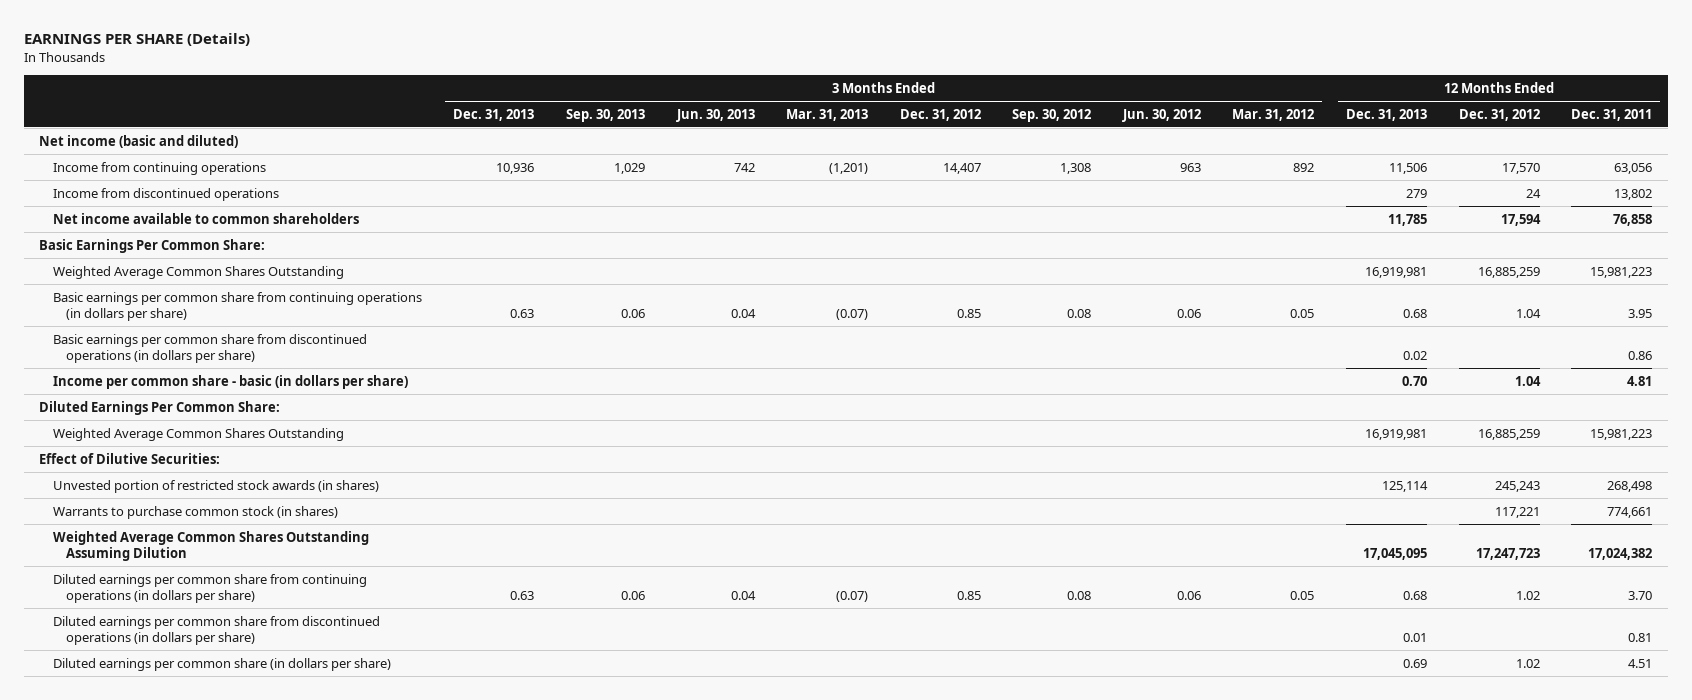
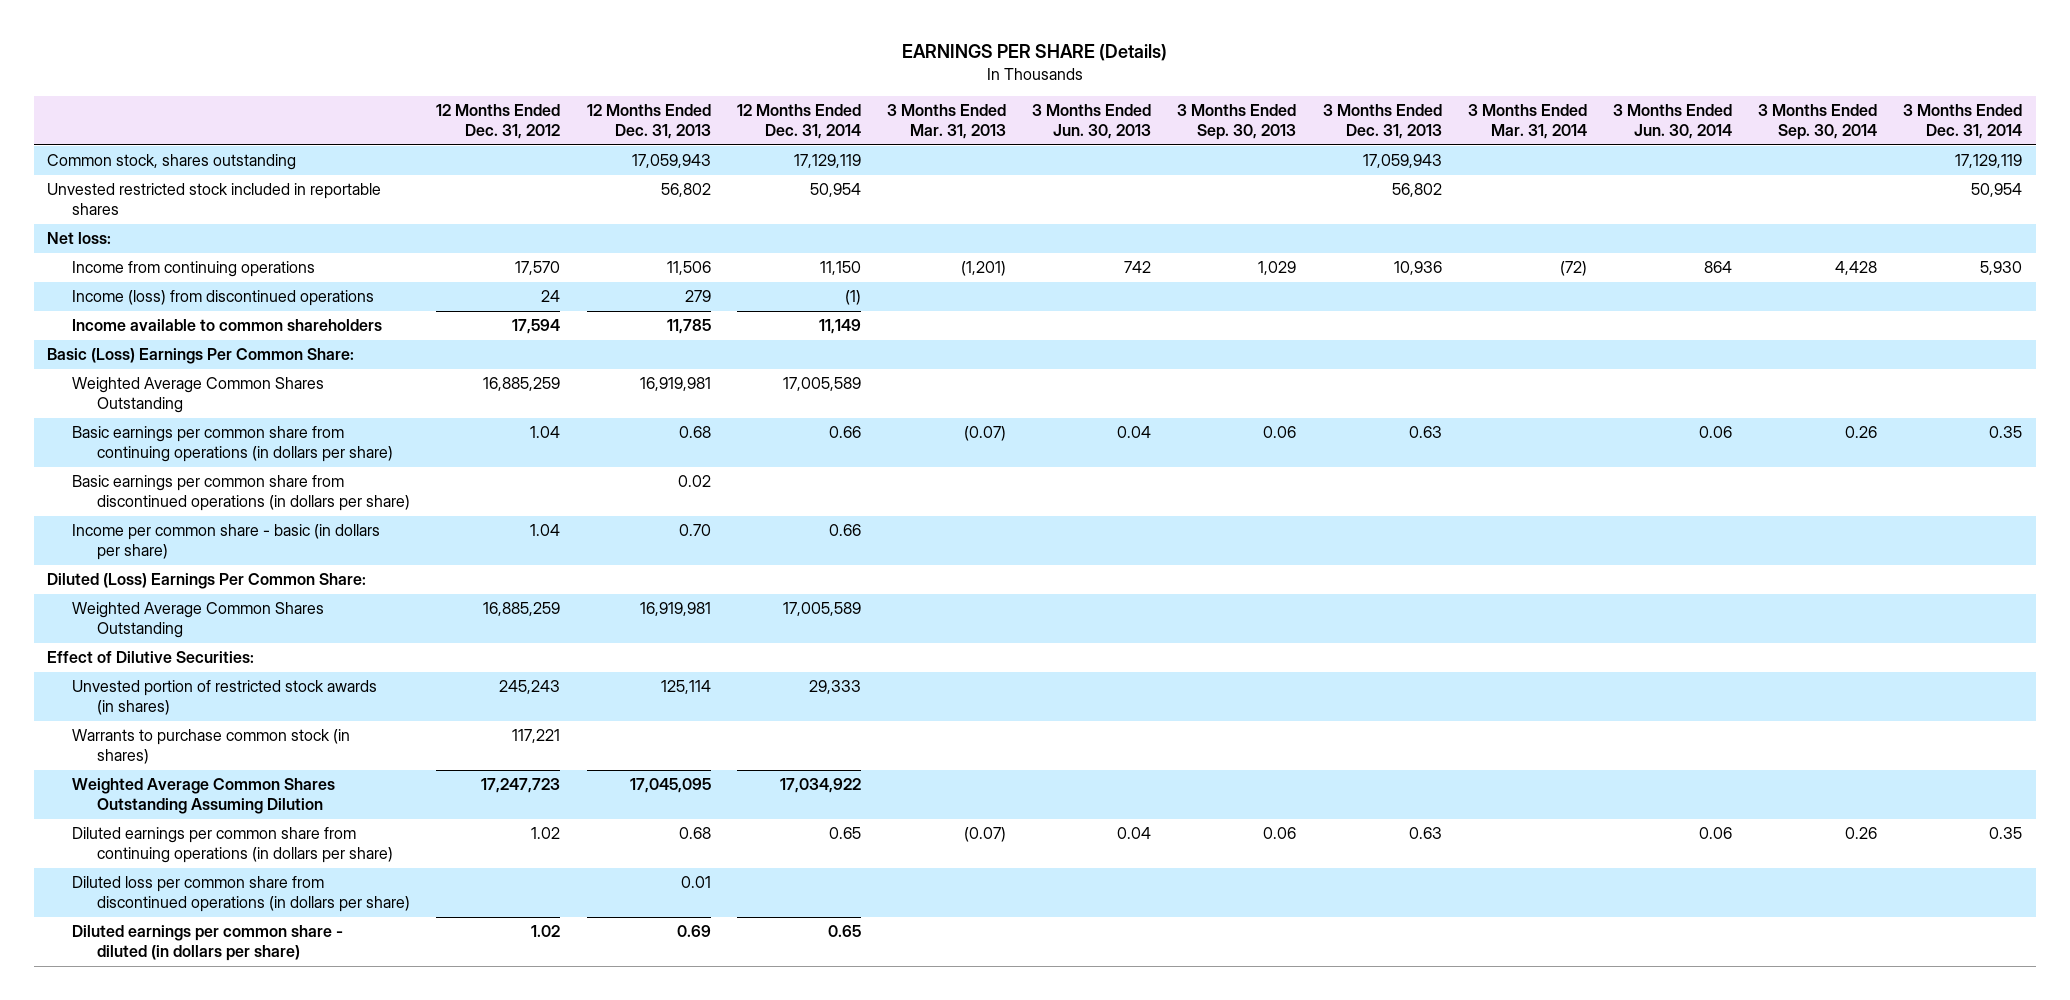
[899,108,981,121] Dec. 31, 2012 -> none
[1012,108,1092,122] Sep. 30, 2012 -> none
[1121,108,1201,122] Jun. 30, 2012 -> none
[1232,108,1315,121] Mar. 31, 2012 -> none
[1571,108,1653,121] Dec. 31, 2011 -> none
none -> [736,103,861,139] 12 Months Ended Dec. 31, 2014
none -> [1467,103,1587,139] 3 Months Ended Mar. 31, 2014
none -> [1613,103,1733,139] 3 Months Ended Jun. 30, 2014
none -> [1758,103,1878,140] 3 Months Ended Sep. 30, 2014
none -> [1903,103,2023,139] 3 Months Ended Dec. 31, 2014
none -> [47,154,297,171] Common stock, shares outstanding
none -> [47,183,382,216] Unvested restricted stock included in reportable shares
[39,134,239,148] Net income (basic and diluted) -> [47,232,112,245] Net loss:
[52,187,279,201] Income from discontinued operations -> [72,290,375,307] Income (loss) from discontinued operations
[52,212,359,224] Net income available to common shareholders -> [72,319,383,332] Income available to common shareholders
[39,238,266,253] Basic Earnings Per Common Share: -> [47,348,355,365] Basic (Loss) Earnings Per Common Share:
[39,400,281,415] Diluted Earnings Per Common Share: -> [47,573,367,590] Diluted (Loss) Earnings Per Common Share:
[52,615,380,646] Diluted earnings per common share from discontinued operations (in dollars per share) -> [72,876,411,913] Diluted loss per common share from discontinued operations (in dollars per share)
[52,657,391,671] Diluted earnings per common share (in dollars per share) -> [72,925,344,962] Diluted earnings per common share - diluted (in dollars per share)

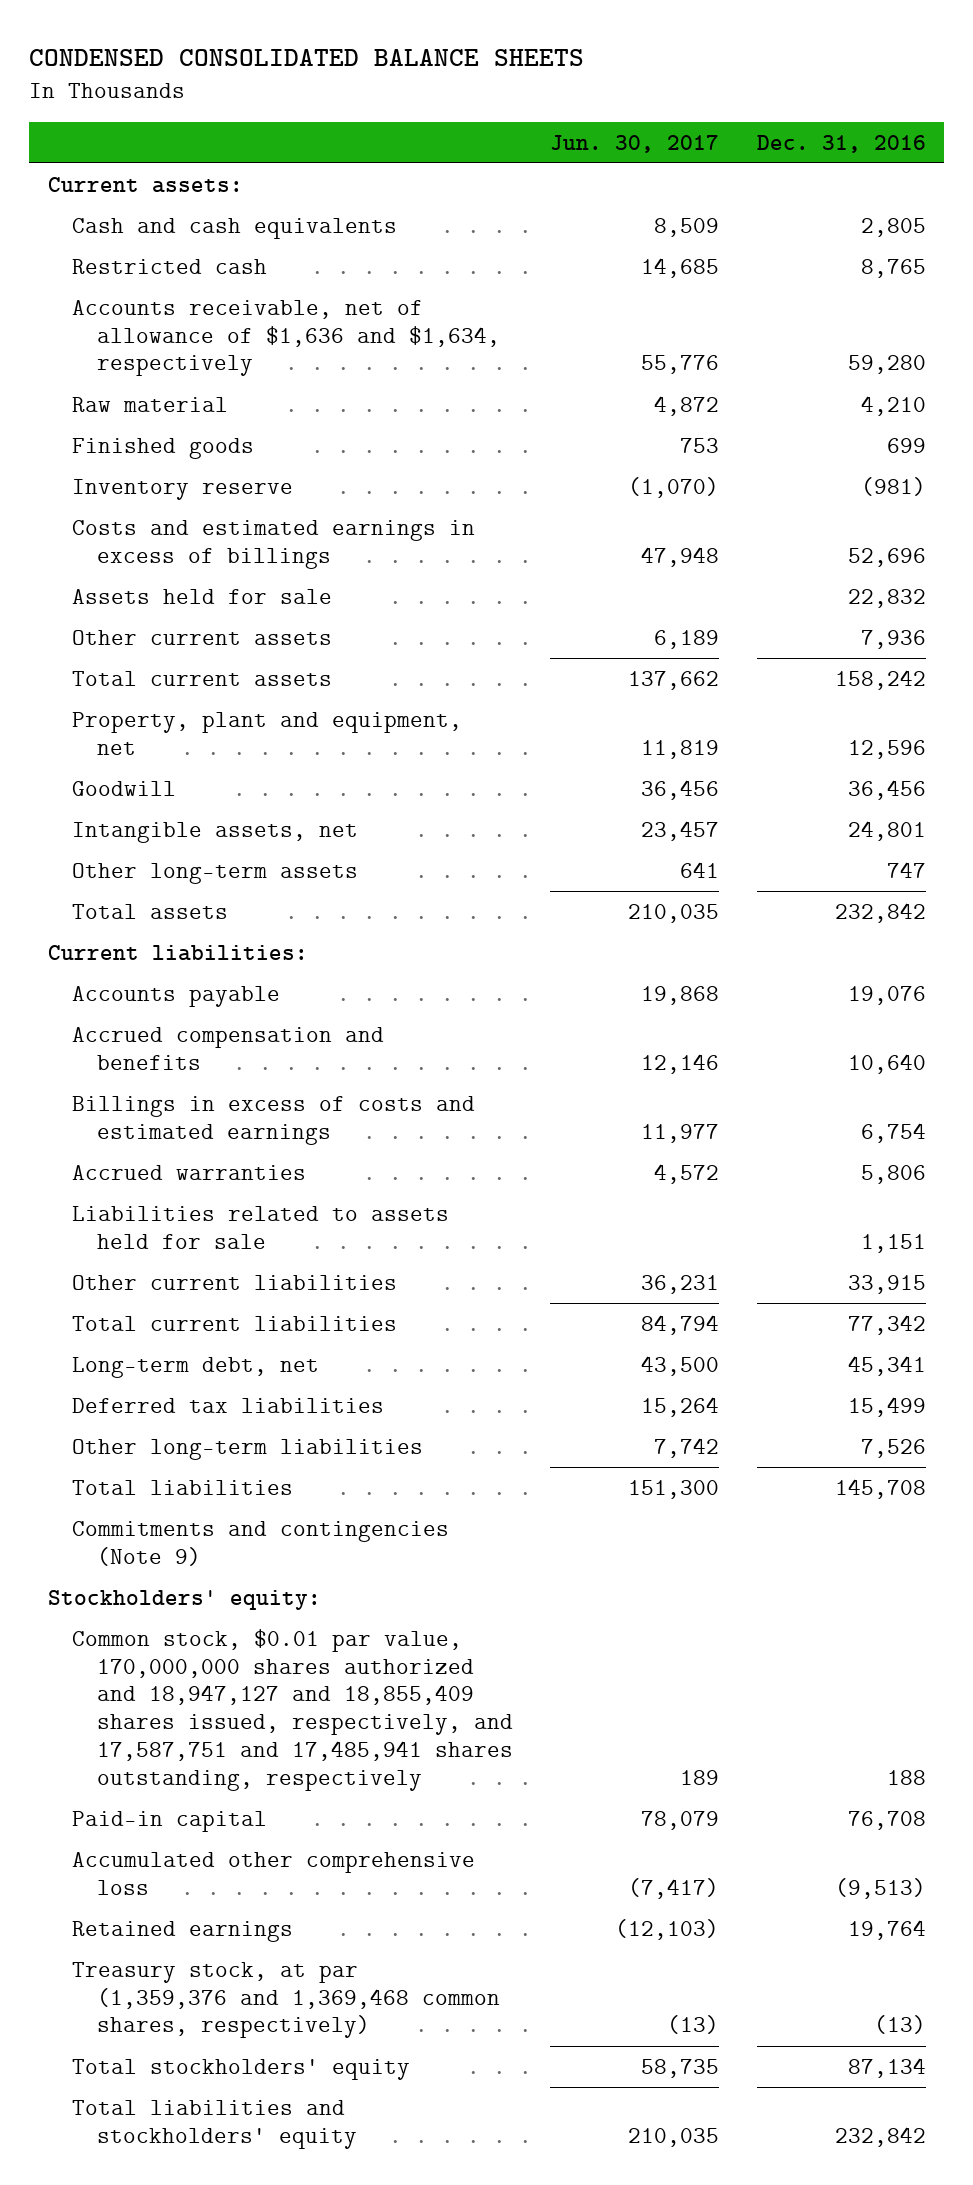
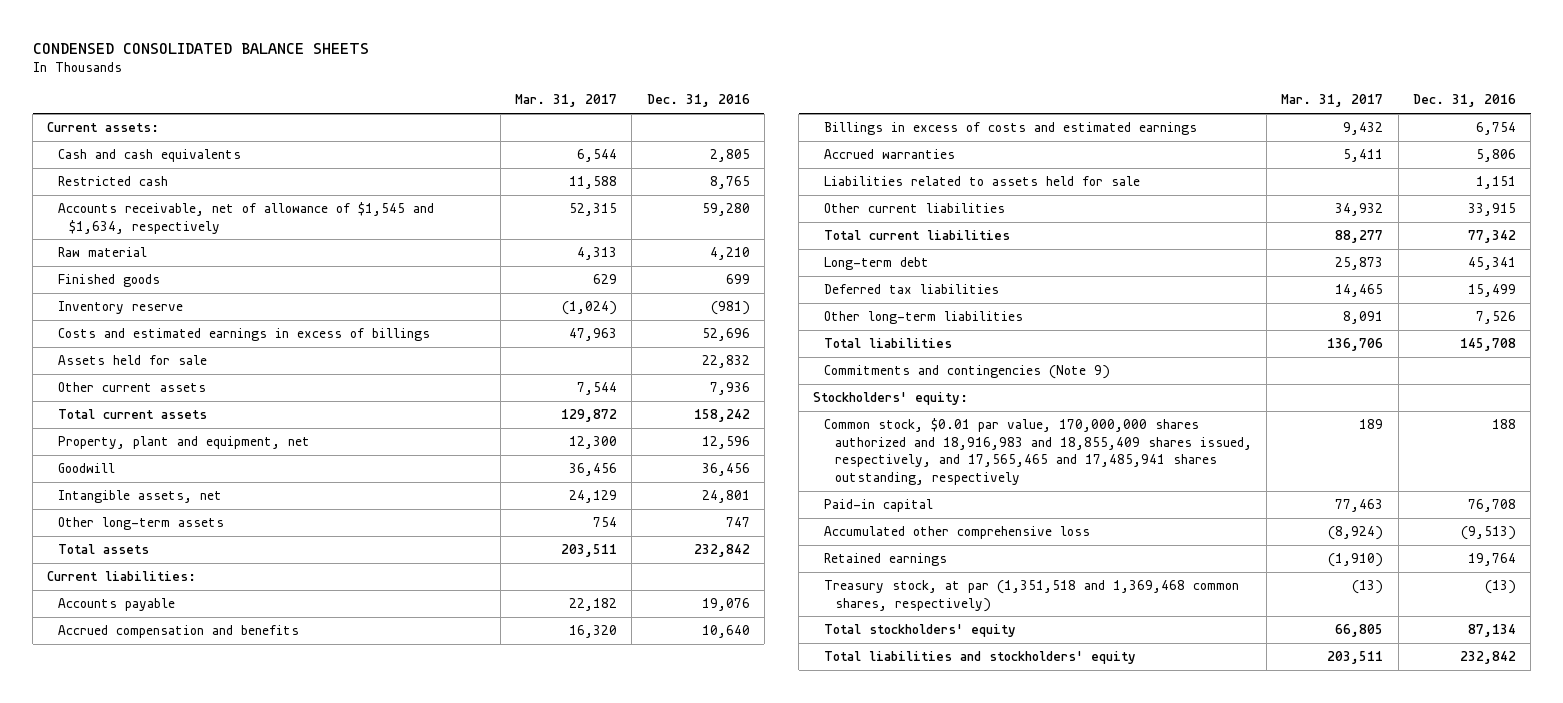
[550,134,720,153] Jun. 30, 2017 -> none
none -> [515,94,618,108] Mar. 31, 2017
[72,299,501,377] Accounts receivable, net of allowance of $1,636 and $1,634, respectively -> [58,202,435,234] Accounts receivable, net of allowance of $1,545 and $1,634, respectively
[72,1356,320,1378] Long-term debt, net -> [824,257,930,271] Long-term debt
[72,1628,514,1791] Common stock, $0.01 par value, 170,000,000 shares authorized and 18,947,127 and 18,855,409 shares issued, respectively, and 17,587,751 and 17,485,941 shares outstanding, respectively -> [824,418,1252,485] Common stock, $0.01 par value, 170,000,000 shares authorized and 18,916,983 and 18,855,409 shares issued, respectively, and 17,565,465 and 17,485,941 shares outstanding, respectively
[72,1961,501,2039] Treasury stock, at par (1,359,376 and 1,369,468 common shares, respectively) -> [824,580,1240,612] Treasury stock, at par (1,351,518 and 1,369,468 common shares, respectively)

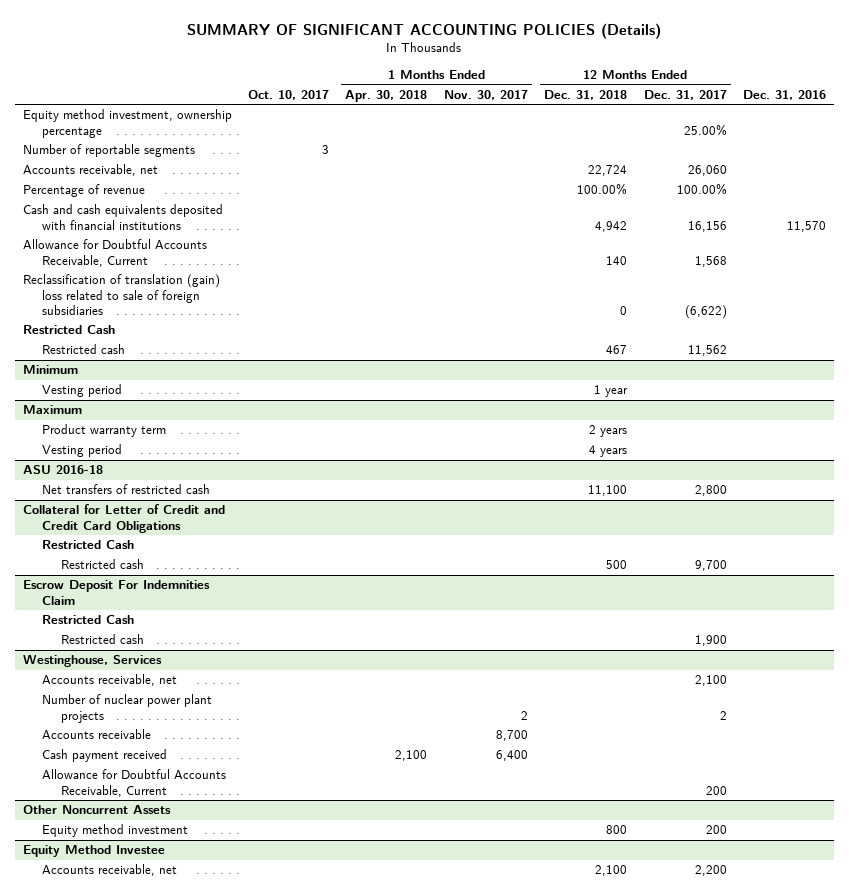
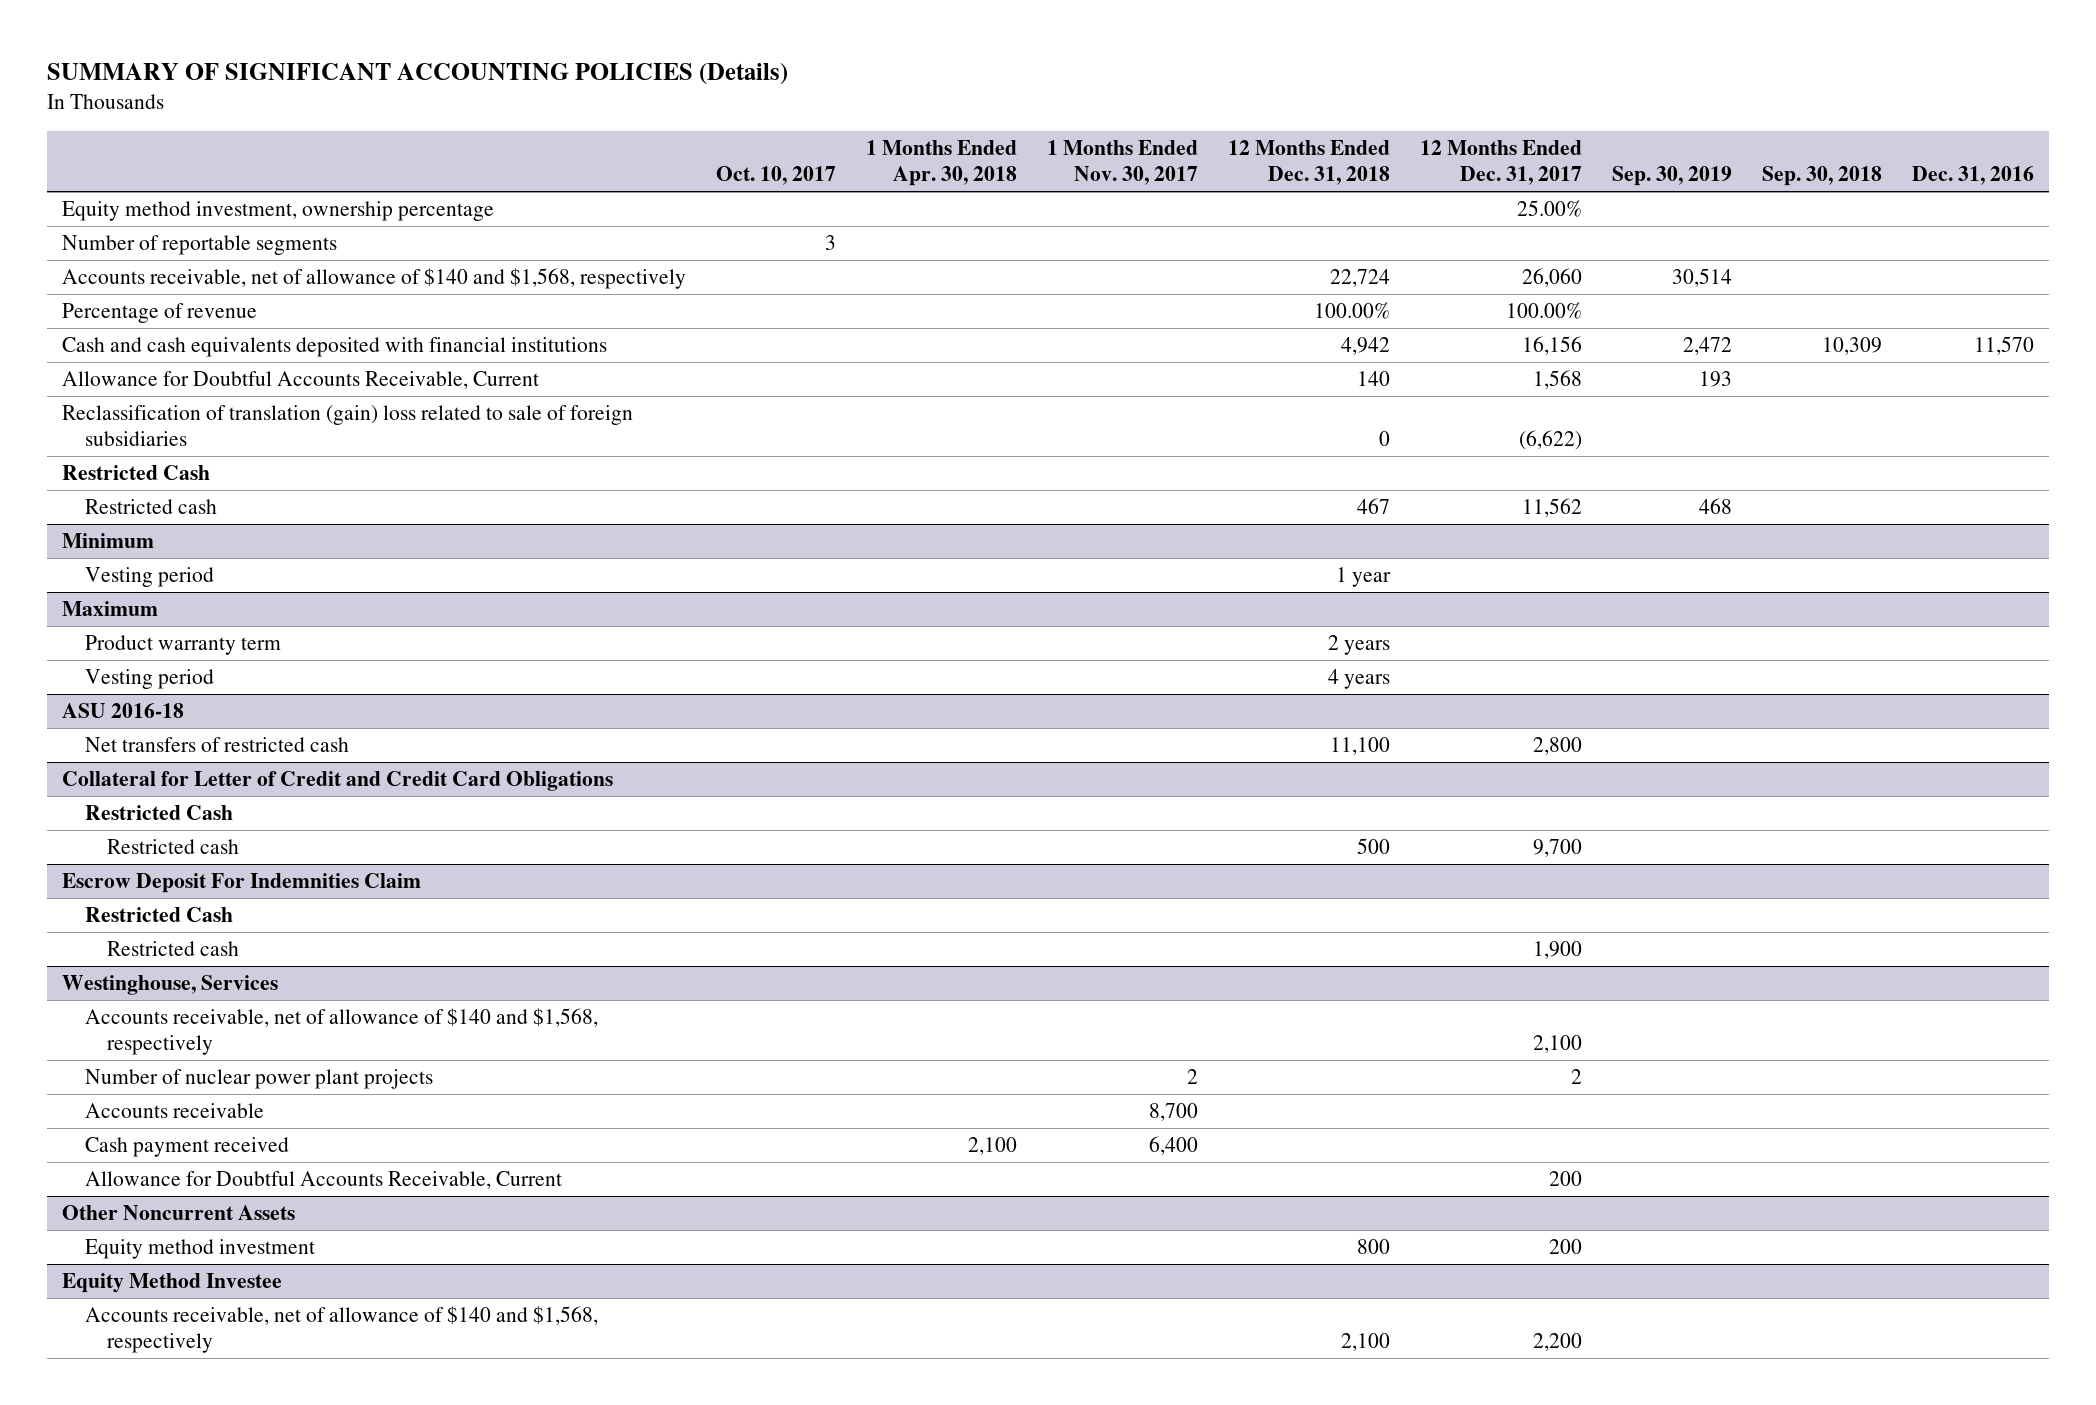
none -> [1612,165,1733,186] Sep. 30, 2019
none -> [1761,165,1882,186] Sep. 30, 2018
[22,164,158,177] Accounts receivable, net -> [62,268,687,290] Accounts receivable, net of allowance of $140 and $1,568, respectively
[41,674,177,687] Accounts receivable, net -> [84,1008,598,1056] Accounts receivable, net of allowance of $140 and $1,568, respectively
[41,864,177,877] Accounts receivable, net -> [84,1306,598,1354] Accounts receivable, net of allowance of $140 and $1,568, respectively

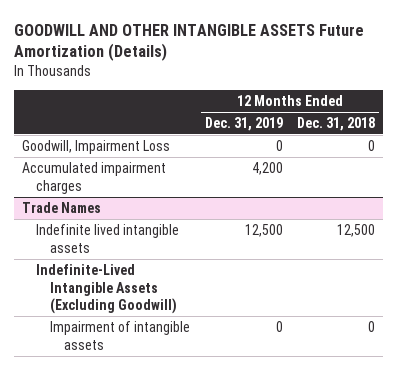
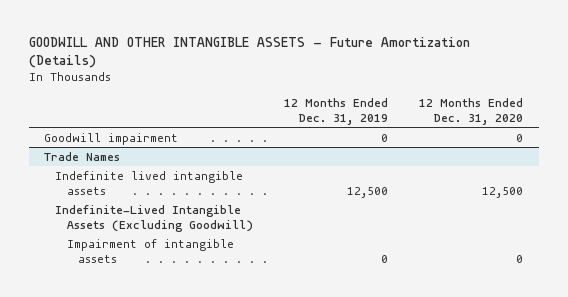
[14,23,365,62] GOODWILL AND OTHER INTANGIBLE ASSETS Future Amortization (Details) -> [28,36,470,69] GOODWILL AND OTHER INTANGIBLE ASSETS - Future Amortization (Details)
[297,116,376,131] Dec. 31, 2018 -> none
none -> [419,97,524,125] 12 Months Ended Dec. 31, 2020
[21,161,166,194] Accumulated impairment charges -> none
[21,139,170,154] Goodwill, Impairment Loss -> [44,132,179,145] Goodwill impairment

